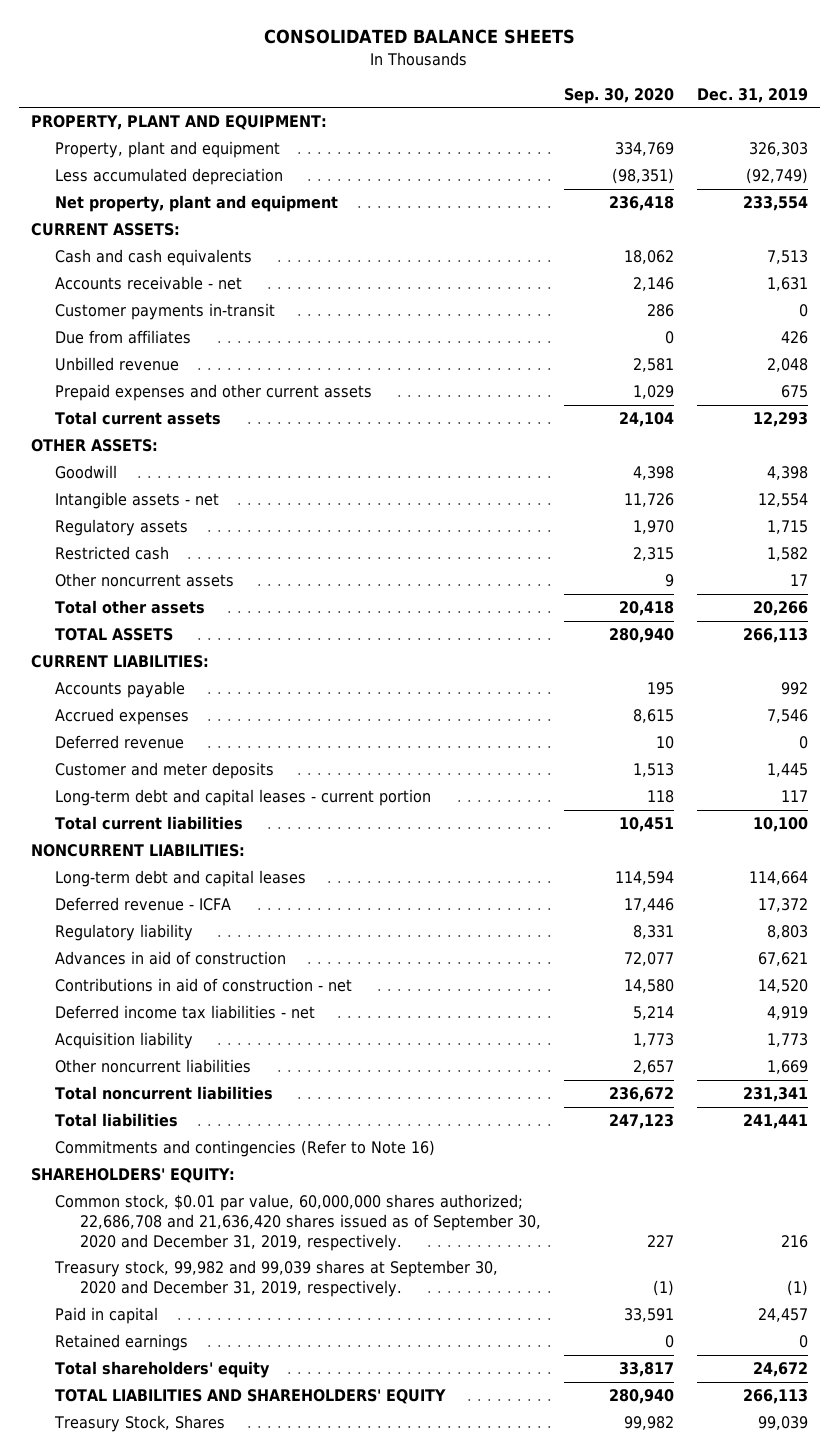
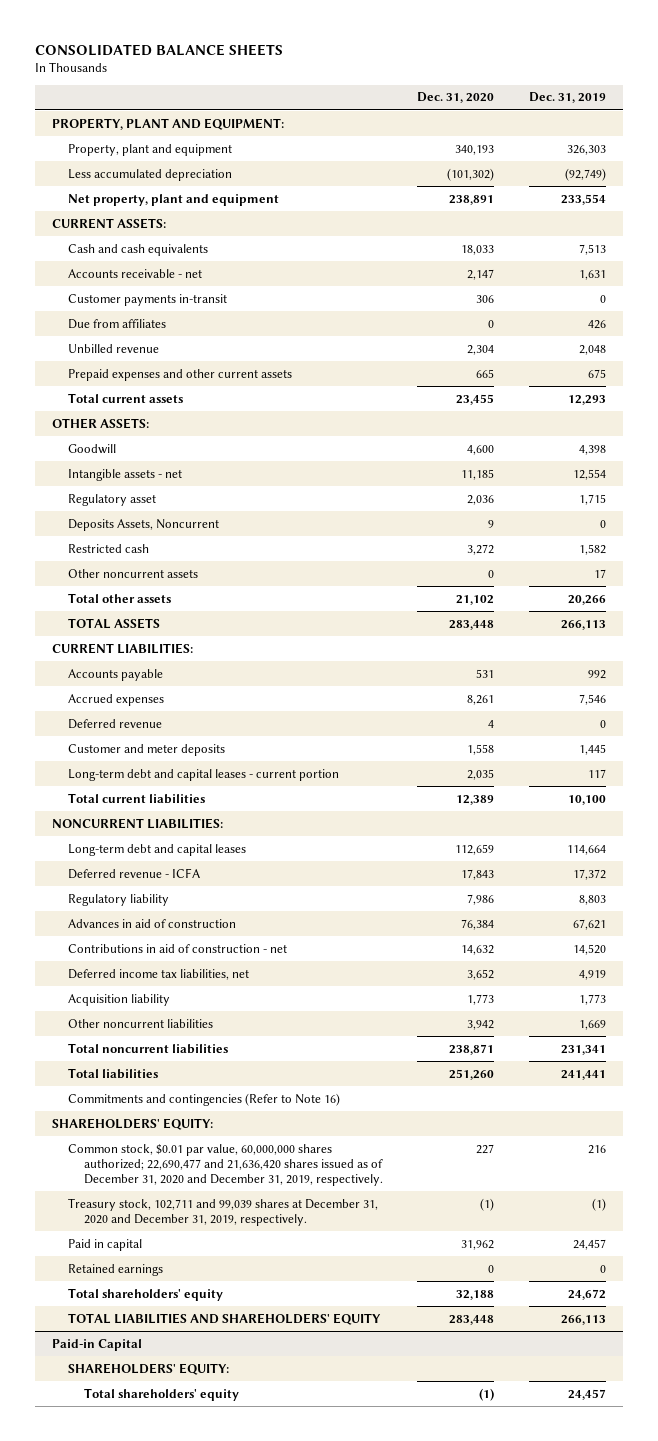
[563,87,674,104] Sep. 30, 2020 -> none
none -> [417,92,495,104] Dec. 31, 2020
[55,519,189,537] Regulatory assets -> [68,493,157,506] Regulatory asset
none -> [68,518,220,531] Deposits Assets, Noncurrent
[55,1005,316,1020] Deferred income tax liabilities - net -> [68,968,250,980] Deferred income tax liabilities, net
[55,1194,541,1251] Common stock, $0.01 par value, 60,000,000 shares authorized; 22,686,708 and 21,636,420 shares issued as of September 30, 2020 and December 31, 2019, respectively. -> [68,1143,384,1186] Common stock, $0.01 par value, 60,000,000 shares authorized; 22,690,477 and 21,636,420 shares issued as of December 31, 2020 and December 31, 2019, respectively.
[54,1260,499,1297] Treasury stock, 99,982 and 99,039 shares at September 30, 2020 and December 31, 2019, respectively. -> [68,1197,379,1226] Treasury stock, 102,711 and 99,039 shares at December 31, 2020 and December 31, 2019, respectively.
[54,1415,226,1433] Treasury Stock, Shares -> none
none -> [51,1338,142,1351] Paid-in Capital
none -> [68,1362,230,1375] SHAREHOLDERS' EQUITY:
none -> [84,1387,240,1401] Total shareholders' equity

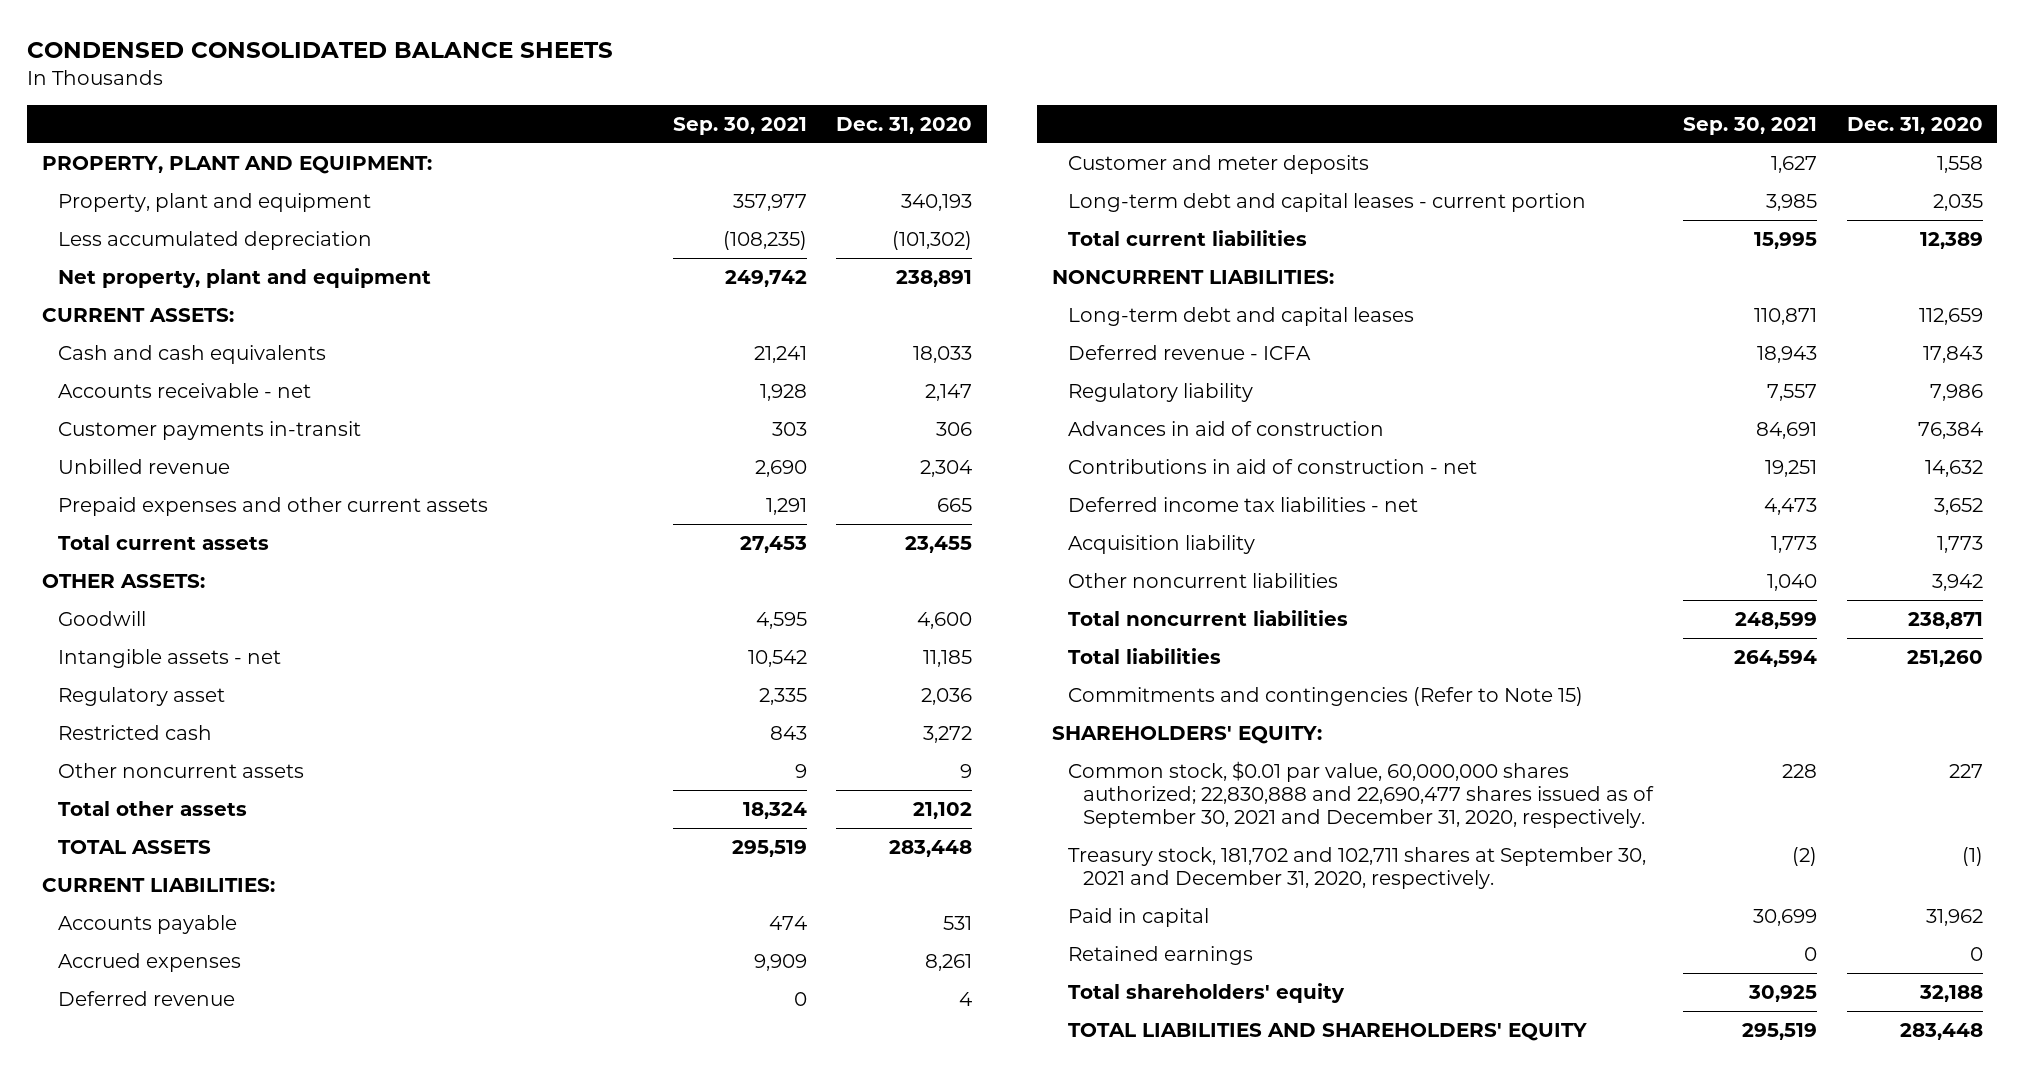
[34,43,283,56] CONSOLIDATED BALANCE SHEETS -> [26,41,613,58] CONDENSED CONSOLIDATED BALANCE SHEETS
[528,92,606,104] Dec. 31, 2019 -> none
none -> [672,116,807,135] Sep. 30, 2021
[68,318,167,329] Due from affiliates -> none
[68,518,220,531] Deposits Assets, Noncurrent -> none
[488,569,495,578] 0 -> [960,763,973,778] 9
[68,968,250,980] Deferred income tax liabilities, net -> [1067,496,1418,512] Deferred income tax liabilities - net
[68,1092,341,1106] Commitments and contingencies (Refer to Note 16) -> [1067,686,1583,706] Commitments and contingencies (Refer to Note 15)
[68,1143,384,1186] Common stock, $0.01 par value, 60,000,000 shares authorized; 22,690,477 and 21,636,420 shares issued as of December 31, 2020 and December 31, 2019, respectively. -> [1067,760,1655,829] Common stock, $0.01 par value, 60,000,000 shares authorized; 22,830,888 and 22,690,477 shares issued as of September 30, 2021 and December 31, 2020, respectively.
[68,1197,379,1226] Treasury stock, 102,711 and 99,039 shares at December 31, 2020 and December 31, 2019, respectively. -> [1067,846,1646,890] Treasury stock, 181,702 and 102,711 shares at September 30, 2021 and December 31, 2020, respectively.
[51,1338,142,1351] Paid-in Capital -> none
[68,1362,230,1375] SHAREHOLDERS' EQUITY: -> none
[84,1387,240,1401] Total shareholders' equity -> none

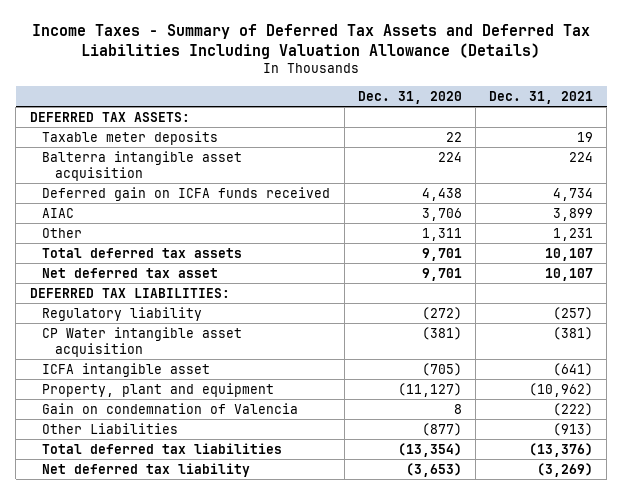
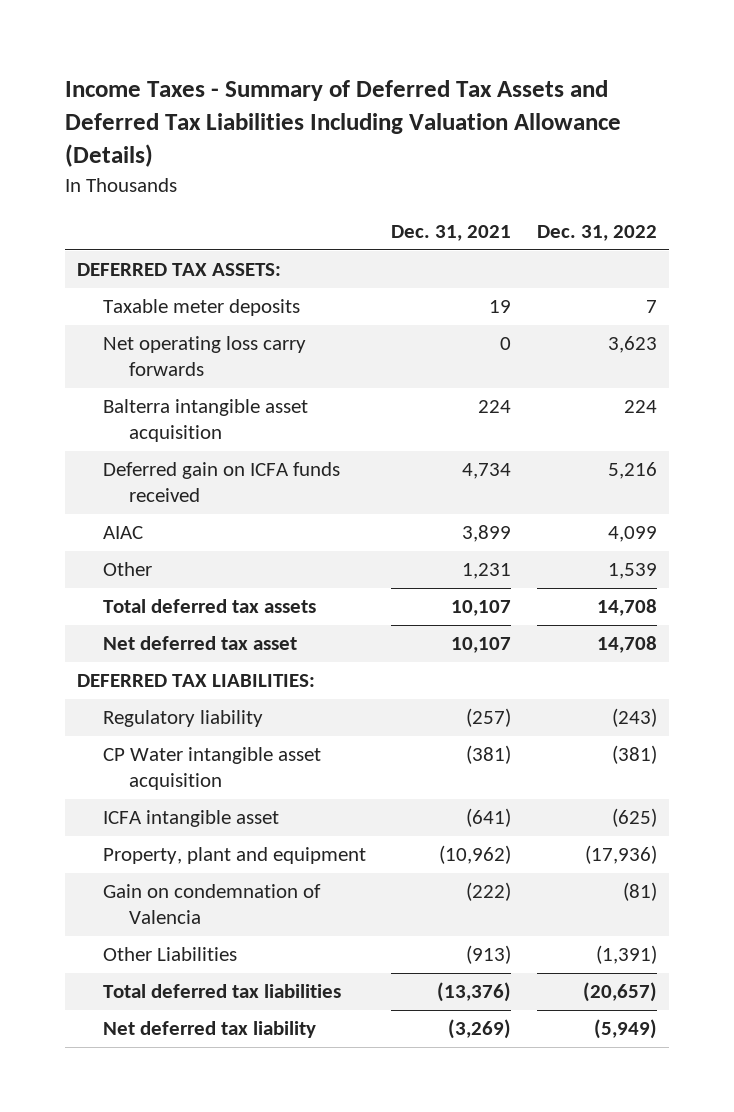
[357,90,462,104] Dec. 31, 2020 -> none
none -> [536,225,657,242] Dec. 31, 2022
none -> [103,336,307,377] Net operating loss carry forwards

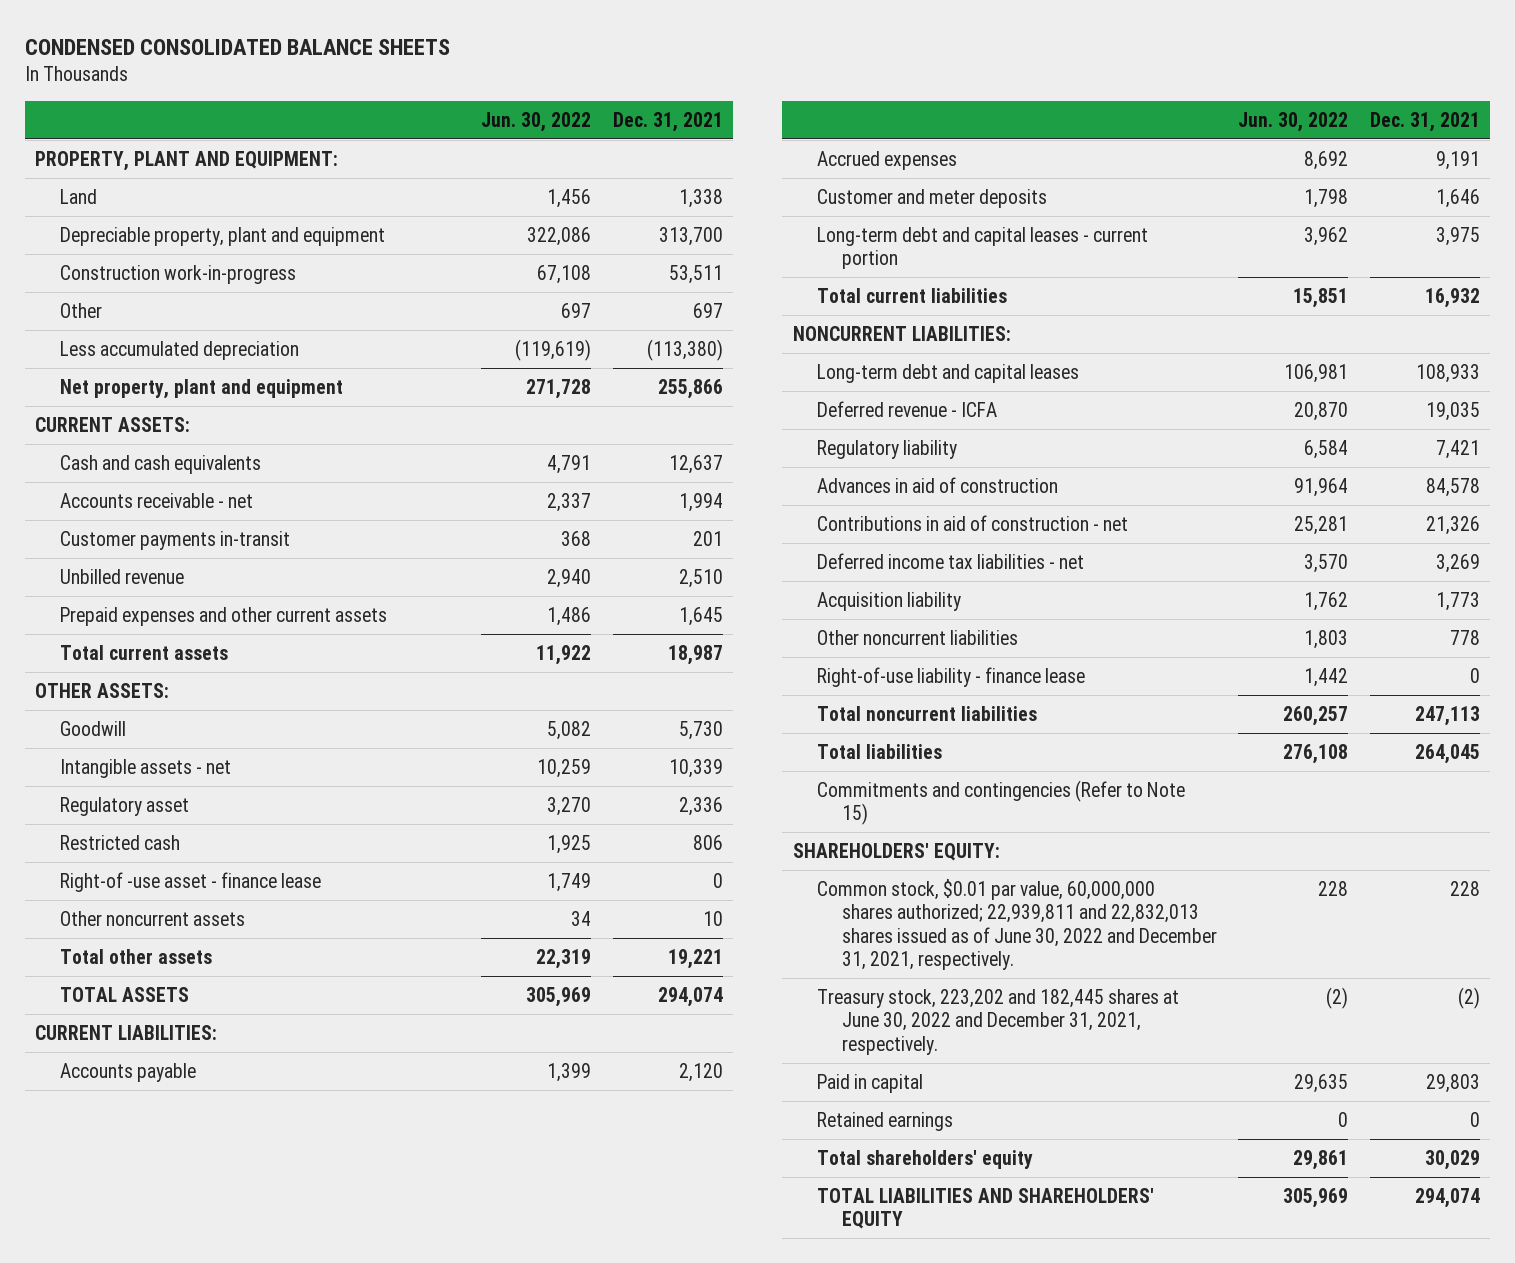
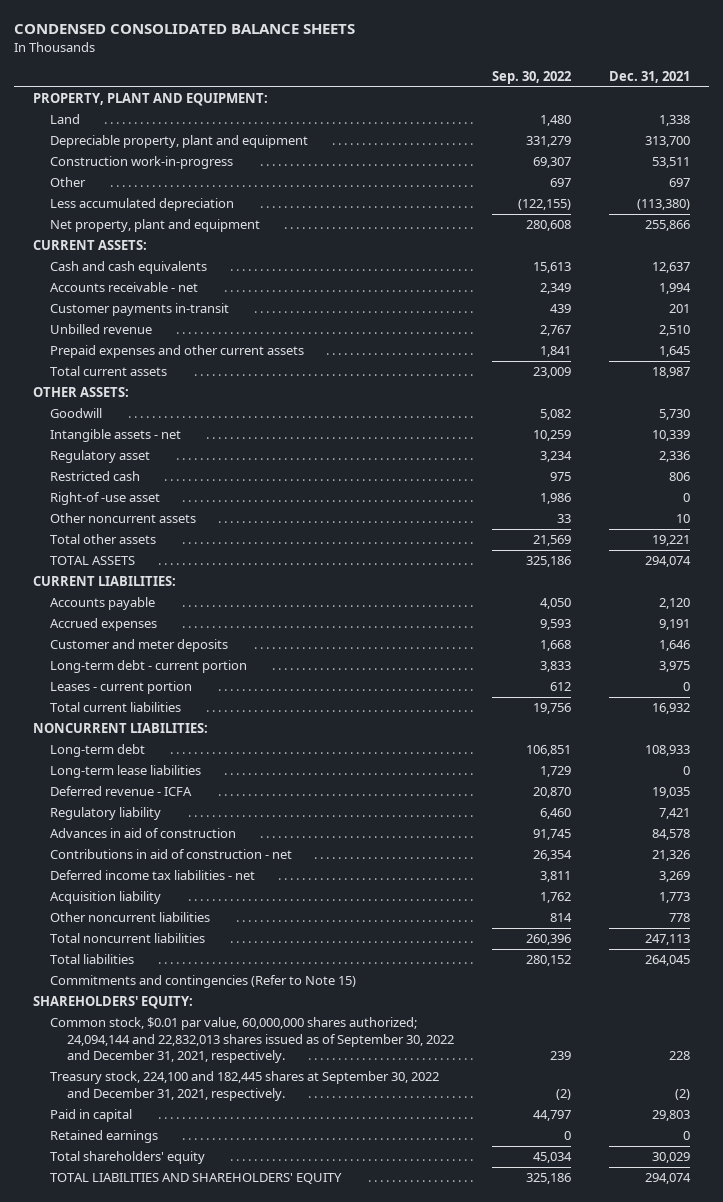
[481,111,592,132] Jun. 30, 2022 -> none
none -> [492,70,572,84] Sep. 30, 2022
[60,871,322,892] Right-of -use asset - finance lease -> [50,492,161,506] Right-of -use asset
[817,226,1149,270] Long-term debt and capital leases - current portion -> [50,660,248,674] Long-term debt - current portion
none -> [50,681,193,695] Leases - current portion
[817,363,1080,383] Long-term debt and capital leases -> [50,744,146,758] Long-term debt
none -> [50,765,202,779] Long-term lease liabilities
[817,666,1086,687] Right-of-use liability - finance lease -> none
[817,878,1218,970] Common stock, $0.01 par value, 60,000,000 shares authorized; 22,939,811 and 22,832,013 shares issued as of June 30, 2022 and December 31, 2021, respectively. -> [50,1017,455,1064] Common stock, $0.01 par value, 60,000,000 shares authorized; 24,094,144 and 22,832,013 shares issued as of September 30, 2022 and December 31, 2021, respectively.
[817,988,1180,1055] Treasury stock, 223,202 and 182,445 shares at June 30, 2022 and December 31, 2021, respectively. -> [50,1071,440,1101] Treasury stock, 224,100 and 182,445 shares at September 30, 2022 and December 31, 2021, respectively.

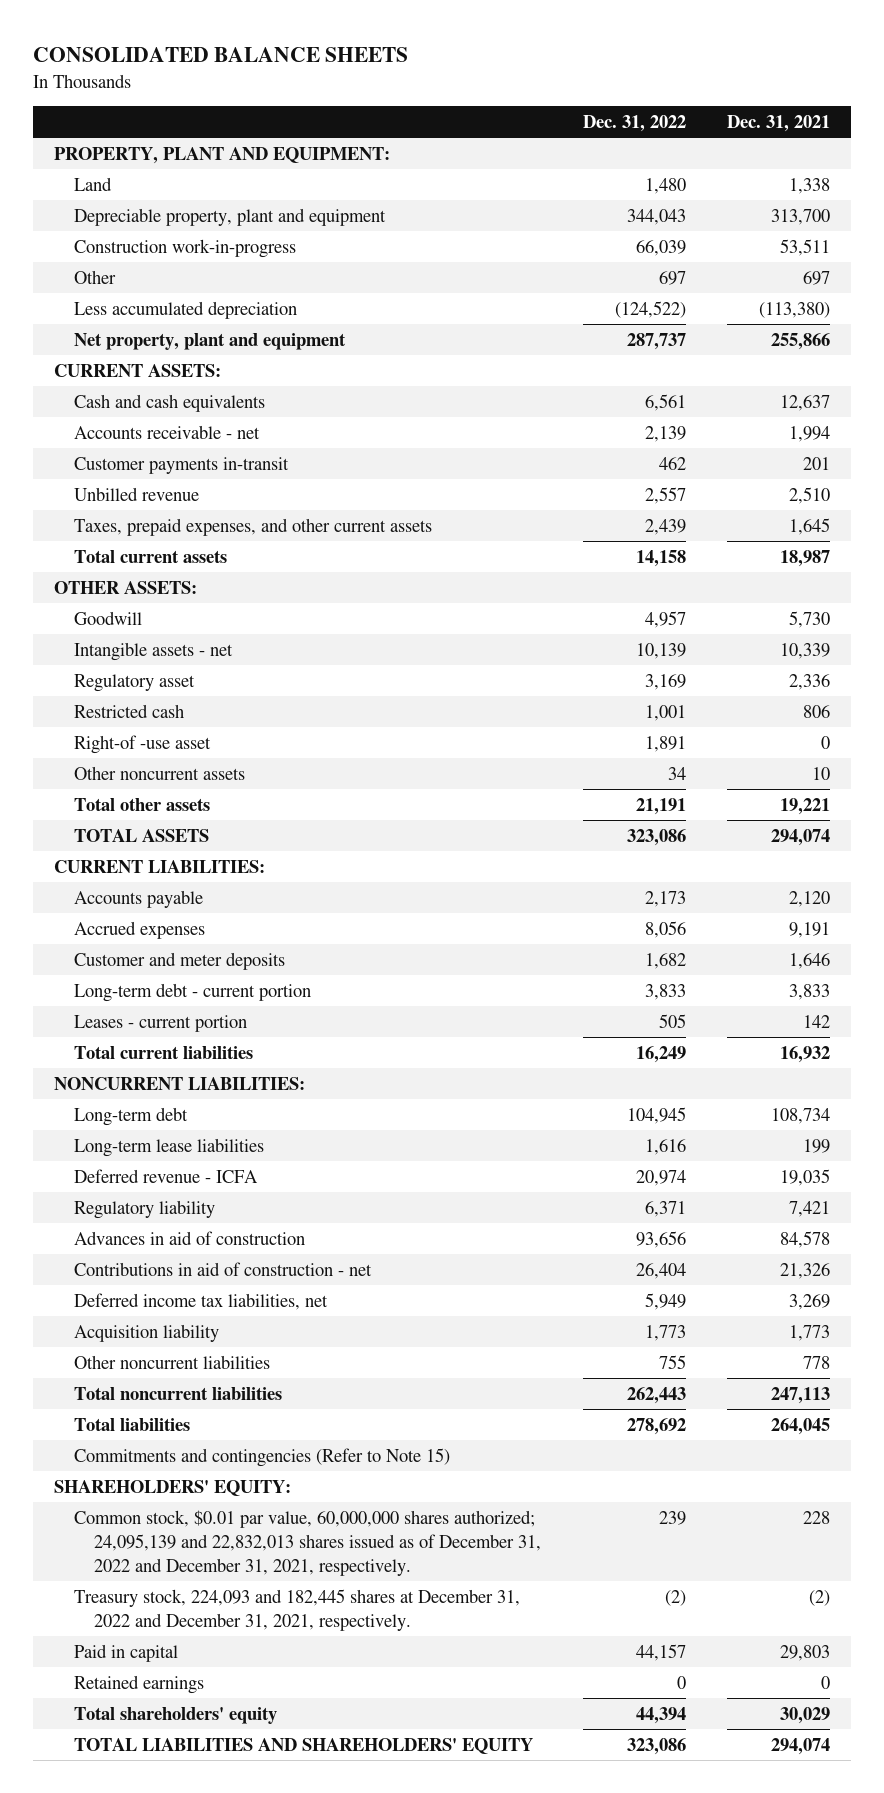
[13,24,355,35] CONDENSED CONSOLIDATED BALANCE SHEETS -> [33,47,409,63] CONSOLIDATED BALANCE SHEETS
[492,70,572,84] Sep. 30, 2022 -> none
none -> [582,114,686,132] Dec. 31, 2022
[50,345,305,359] Prepaid expenses and other current assets -> [74,517,433,536] Taxes, prepaid expenses, and other current assets
[658,661,690,673] 3,975 -> [789,983,831,1000] 3,833
[682,682,690,692] 0 -> [803,1014,831,1028] 142
[644,745,690,757] 108,933 -> [771,1107,831,1124] 108,734
[682,766,690,776] 0 -> [803,1138,831,1153] 199
[50,870,256,881] Deferred income tax liabilities - net -> [74,1292,329,1310] Deferred income tax liabilities, net
[50,1017,455,1064] Common stock, $0.01 par value, 60,000,000 shares authorized; 24,094,144 and 22,832,013 shares issued as of September 30, 2022 and December 31, 2021, respectively. -> [74,1509,541,1576] Common stock, $0.01 par value, 60,000,000 shares authorized; 24,095,139 and 22,832,013 shares issued as of December 31, 2022 and December 31, 2021, respectively.
[50,1071,440,1101] Treasury stock, 224,100 and 182,445 shares at September 30, 2022 and December 31, 2021, respectively. -> [74,1588,521,1631] Treasury stock, 224,093 and 182,445 shares at December 31, 2022 and December 31, 2021, respectively.

